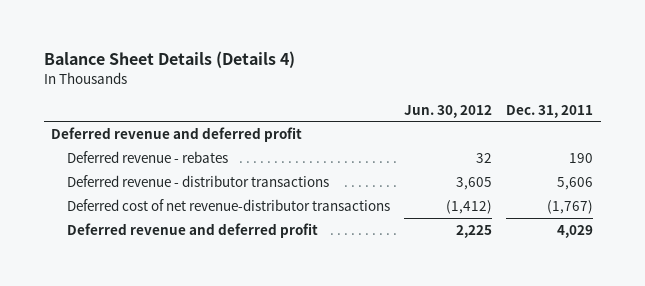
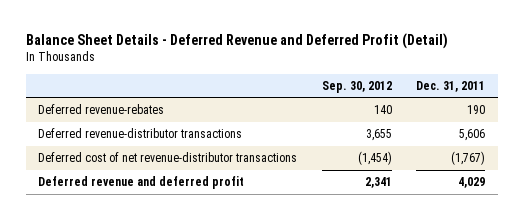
[44,51,296,69] Balance Sheet Details (Details 4) -> [26,33,449,50] Balance Sheet Details - Deferred Revenue and Deferred Profit (Detail)
[404,104,493,118] Jun. 30, 2012 -> none
none -> [321,80,392,93] Sep. 30, 2012
[51,126,303,142] Deferred revenue and deferred profit -> none
[66,150,228,163] Deferred revenue - rebates -> [38,104,165,115] Deferred revenue-rebates
[66,174,329,187] Deferred revenue - distributor transactions -> [38,128,243,139] Deferred revenue-distributor transactions

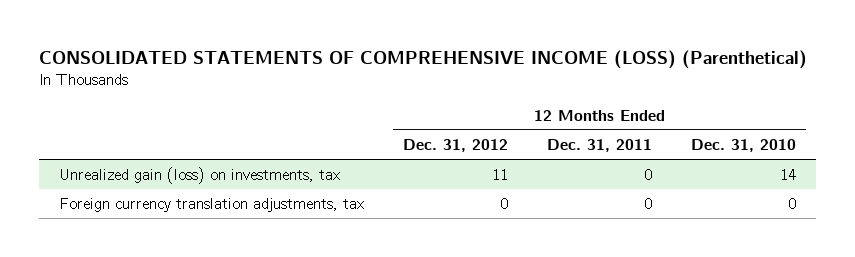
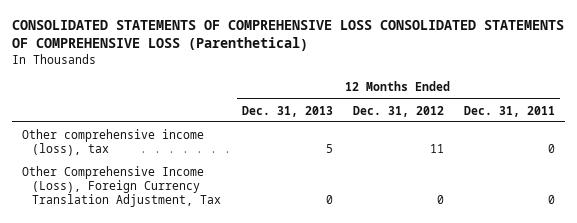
[39,49,808,69] CONSOLIDATED STATEMENTS OF COMPREHENSIVE INCOME (LOSS) (Parenthetical) -> [11,19,564,52] CONSOLIDATED STATEMENTS OF COMPREHENSIVE LOSS CONSOLIDATED STATEMENTS OF COMPREHENSIVE LOSS (Parenthetical)
[691,139,797,153] Dec. 31, 2010 -> none
none -> [241,105,333,117] Dec. 31, 2013
[58,167,340,185] Unrealized gain (loss) on investments, tax -> [21,128,204,156] Other comprehensive income (loss), tax
[58,198,364,213] Foreign currency translation adjustments, tax -> [21,165,222,207] Other Comprehensive Income (Loss), Foreign Currency Translation Adjustment, Tax

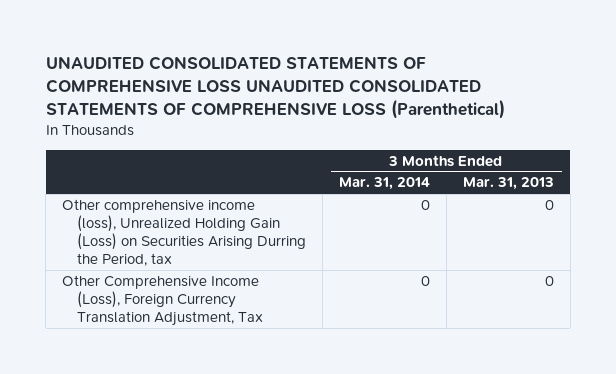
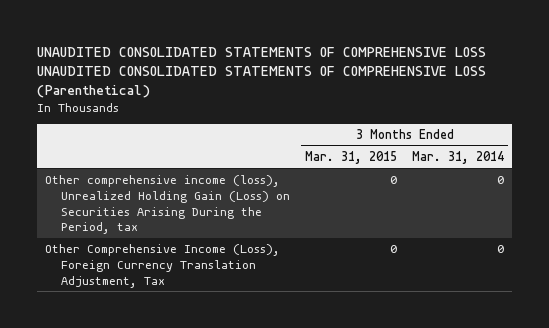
[462,177,554,191] Mar. 31, 2013 -> none
none -> [305,151,398,165] 3 Months Ended Mar. 31, 2015
[62,198,306,267] Other comprehensive income (loss), Unrealized Holding Gain (Loss) on Securities Arising Durring the Period, tax -> [44,175,290,235] Other comprehensive income (loss), Unrealized Holding Gain (Loss) on Securities Arising During the Period, tax

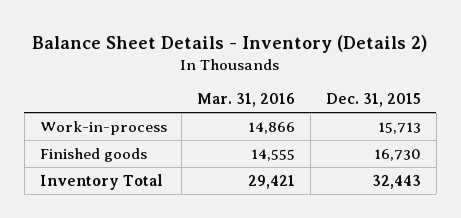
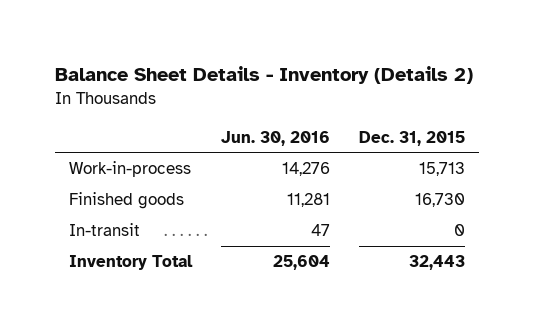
[197,93,296,108] Mar. 31, 2016 -> none
none -> [220,130,330,146] Jun. 30, 2016
none -> [69,223,141,237] In-transit

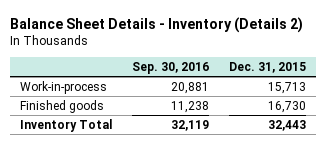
[220,130,330,146] Jun. 30, 2016 -> none
none -> [132,61,210,74] Sep. 30, 2016
[69,223,141,237] In-transit -> none

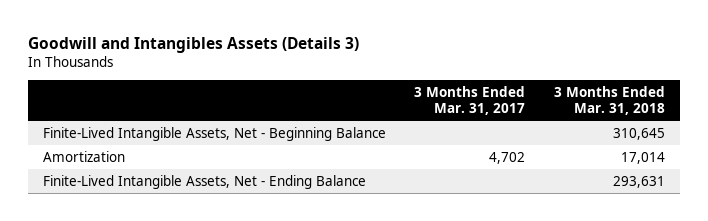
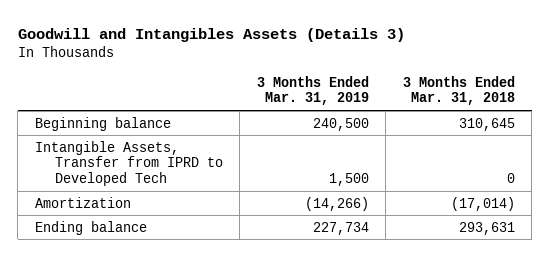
[414,85,526,115] 3 Months Ended Mar. 31, 2017 -> none
none -> [256,75,369,106] 3 Months Ended Mar. 31, 2019
[42,126,386,141] Finite-Lived Intangible Assets, Net - Beginning Balance -> [34,116,171,131] Beginning balance
none -> [34,140,223,187] Intangible Assets, Transfer from IPRD to Developed Tech
[621,151,666,164] 17,014 -> [450,196,515,211] (17,014)
[42,174,366,189] Finite-Lived Intangible Assets, Net - Ending Balance -> [34,220,147,235] Ending balance

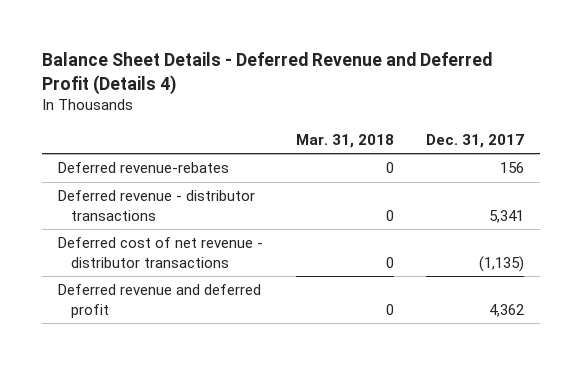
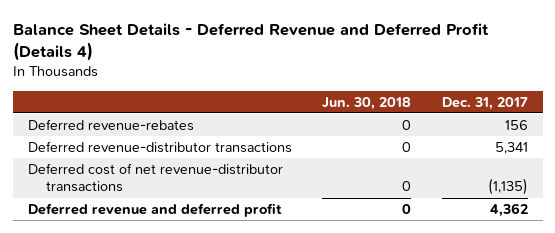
[295,133,394,148] Mar. 31, 2018 -> none
none -> [322,96,412,110] Jun. 30, 2018
[58,190,256,221] Deferred revenue - distributor transactions -> [27,141,292,154] Deferred revenue-distributor transactions
[58,237,264,268] Deferred cost of net revenue - distributor transactions -> [27,163,283,193] Deferred cost of net revenue-distributor transactions

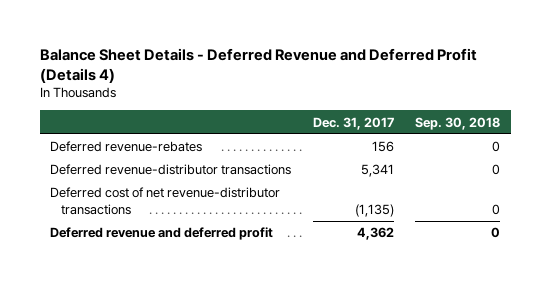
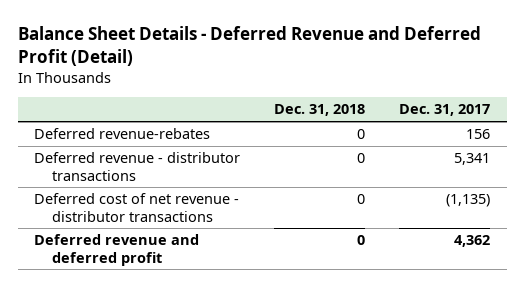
[39,47,477,83] Balance Sheet Details - Deferred Revenue and Deferred Profit (Details 4) -> [17,26,481,66] Balance Sheet Details - Deferred Revenue and Deferred Profit (Detail)
[415,116,501,130] Sep. 30, 2018 -> none
none -> [274,104,366,117] Dec. 31, 2018
[50,164,292,176] Deferred revenue-distributor transactions -> [34,152,241,181] Deferred revenue - distributor transactions
[50,187,281,215] Deferred cost of net revenue-distributor transactions -> [34,193,240,222] Deferred cost of net revenue - distributor transactions

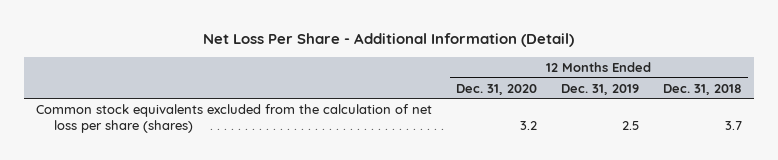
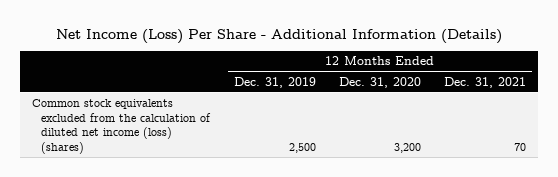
[203,33,575,48] Net Loss Per Share - Additional Information (Detail) -> [56,28,503,44] Net Income (Loss) Per Share - Additional Information (Details)
[663,83,743,95] Dec. 31, 2018 -> none
none -> [444,76,527,88] Dec. 31, 2021
[36,103,433,134] Common stock equivalents excluded from the calculation of net loss per share (shares) -> [31,99,212,154] Common stock equivalents excluded from the calculation of diluted net income (loss) (shares)
[520,121,538,131] 3.2 -> [393,142,421,153] 3,200
[622,121,640,131] 2.5 -> [288,142,316,153] 2,500

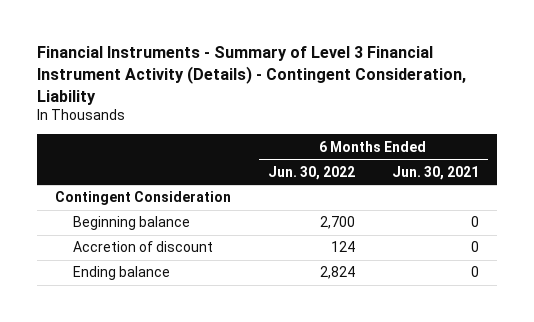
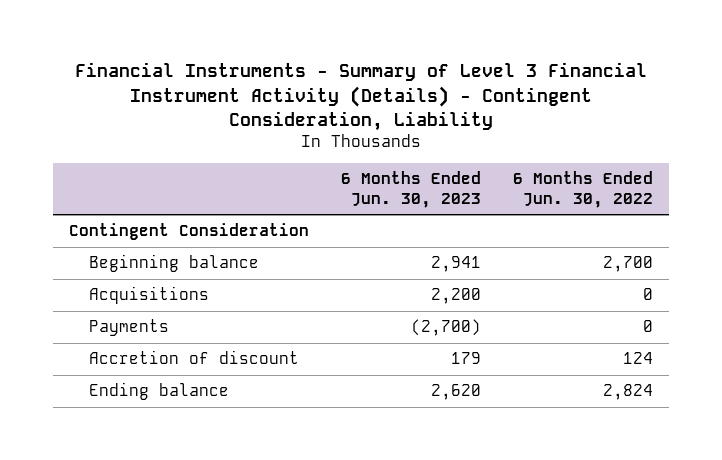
[391,165,479,180] Jun. 30, 2021 -> none
none -> [341,170,482,208] 6 Months Ended Jun. 30, 2023
none -> [89,286,210,305] Acquisitions
none -> [89,319,170,337] Payments

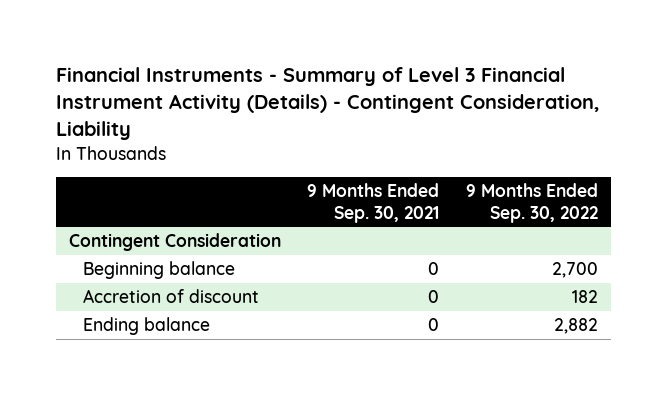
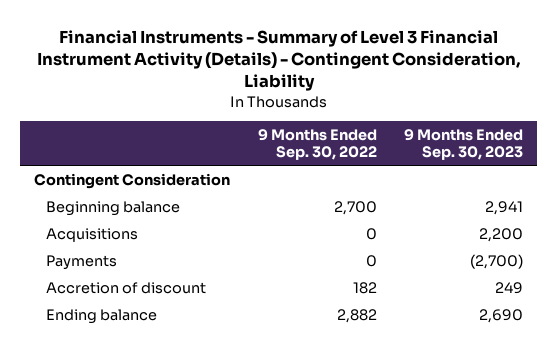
[307,183,440,223] 9 Months Ended Sep. 30, 2021 -> none
none -> [404,129,524,160] 9 Months Ended Sep. 30, 2023
none -> [46,227,139,242] Acquisitions
none -> [46,254,118,270] Payments

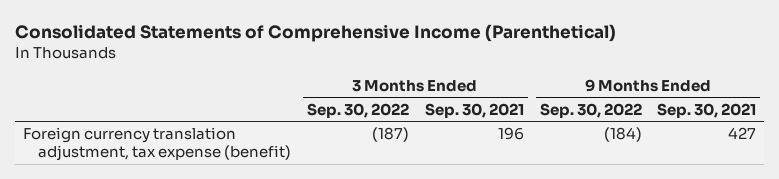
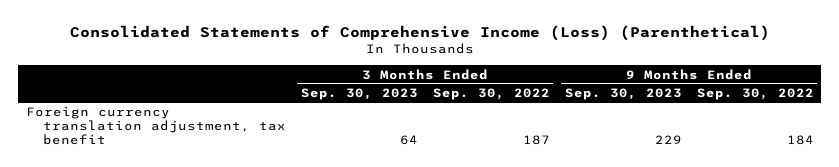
[14,24,616,43] Consolidated Statements of Comprehensive Income (Parenthetical) -> [69,24,770,41] Consolidated Statements of Comprehensive Income (Loss) (Parenthetical)
[424,102,524,118] Sep. 30, 2021 -> none
[657,102,757,118] Sep. 30, 2021 -> none
none -> [300,88,418,101] Sep. 30, 2023
none -> [564,88,682,101] Sep. 30, 2023
[22,127,292,162] Foreign currency translation adjustment, tax expense (benefit) -> [25,106,286,146] Foreign currency translation adjustment, tax benefit
[371,127,409,143] (187) -> [522,135,550,146] 187
[603,127,642,143] (184) -> [786,135,814,146] 184

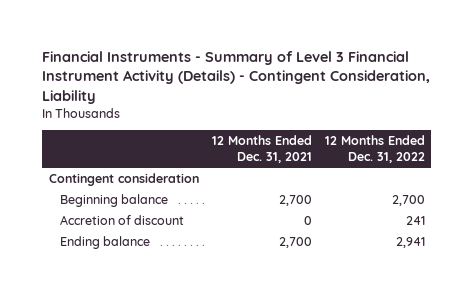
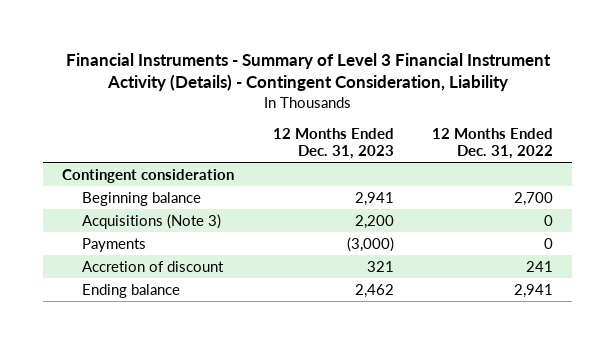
[211,135,312,163] 12 Months Ended Dec. 31, 2021 -> none
none -> [272,127,394,159] 12 Months Ended Dec. 31, 2023
none -> [81,213,221,229] Acquisitions (Note 3)
none -> [81,237,146,252] Payments

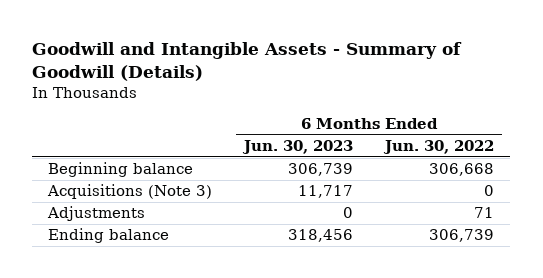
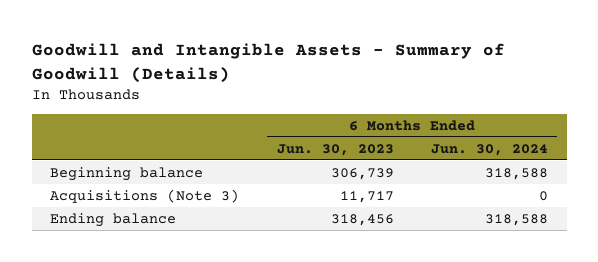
[383,140,495,155] Jun. 30, 2022 -> none
none -> [430,143,548,156] Jun. 30, 2024
[47,206,146,222] Adjustments -> none

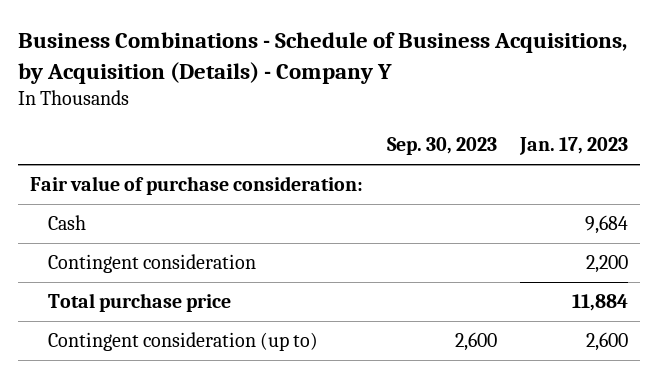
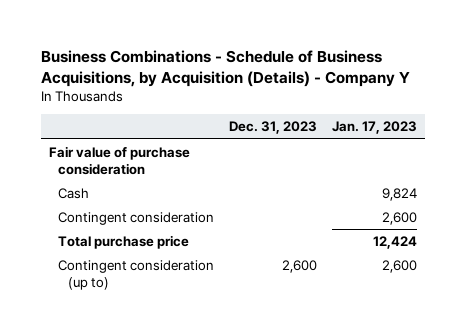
[386,137,497,156] Sep. 30, 2023 -> none
none -> [229,121,318,135] Dec. 31, 2023
[29,176,363,196] Fair value of purchase consideration: -> [48,145,190,175] Fair value of purchase consideration
[585,215,629,235] 9,684 -> [382,187,418,201] 9,824
[586,255,629,274] 2,200 -> [382,211,418,225] 2,600
[572,294,629,312] 11,884 -> [373,235,418,249] 12,424

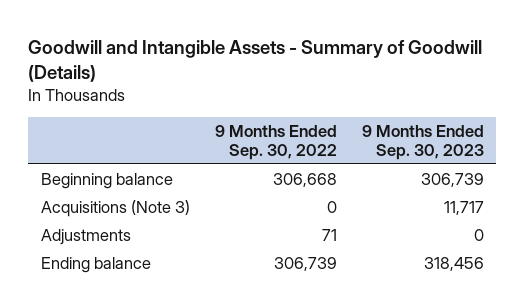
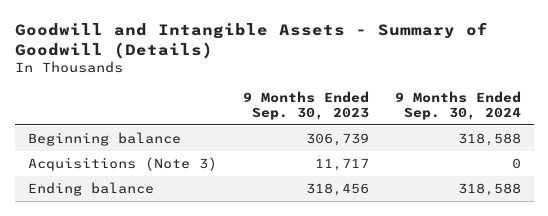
[214,124,337,160] 9 Months Ended Sep. 30, 2022 -> none
none -> [394,90,521,120] 9 Months Ended Sep. 30, 2024
[40,228,131,245] Adjustments -> none

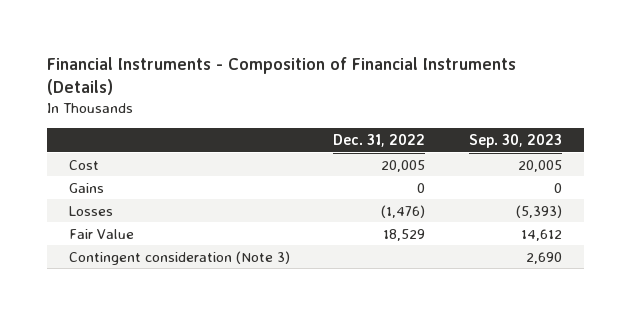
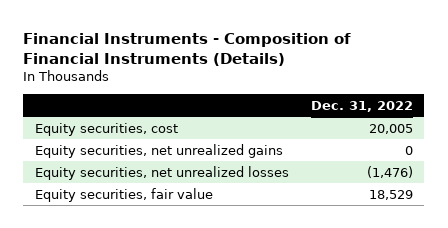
[469,134,563,149] Sep. 30, 2023 -> none
[68,250,290,265] Contingent consideration (Note 3) -> none
[68,159,99,170] Cost -> [34,122,178,136] Equity securities, cost
[68,182,104,193] Gains -> [34,143,283,158] Equity securities, net unrealized gains
[68,205,113,216] Losses -> [34,165,289,180] Equity securities, net unrealized losses
[68,228,134,239] Fair Value -> [34,187,213,202] Equity securities, fair value

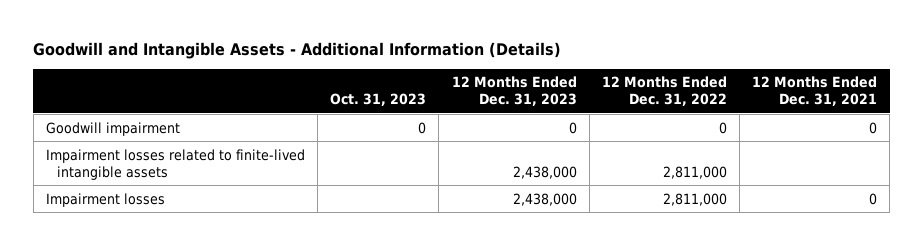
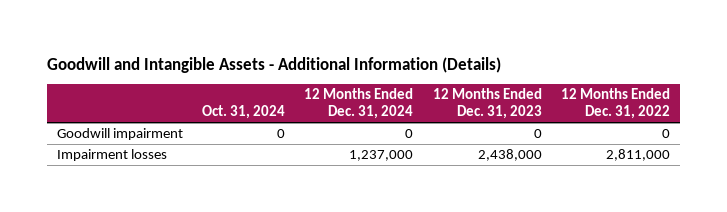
[330,93,427,107] Oct. 31, 2023 -> none
[752,76,878,107] 12 Months Ended Dec. 31, 2021 -> none
none -> [202,105,286,120] Oct. 31, 2024
none -> [304,88,414,120] 12 Months Ended Dec. 31, 2024
[45,148,305,180] Impairment losses related to finite-lived intangible assets -> none

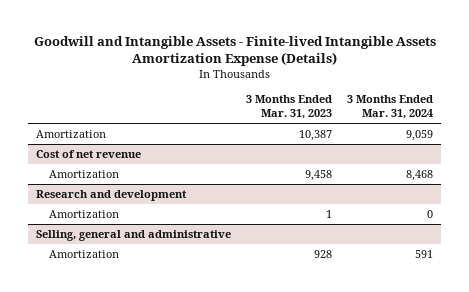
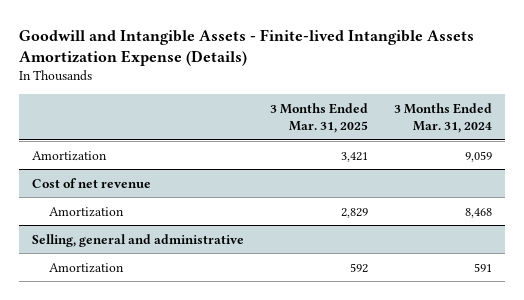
[246,95,333,120] 3 Months Ended Mar. 31, 2023 -> none
none -> [270,102,369,134] 3 Months Ended Mar. 31, 2025
[35,190,187,202] Research and development -> none
[49,210,120,219] Amortization -> none

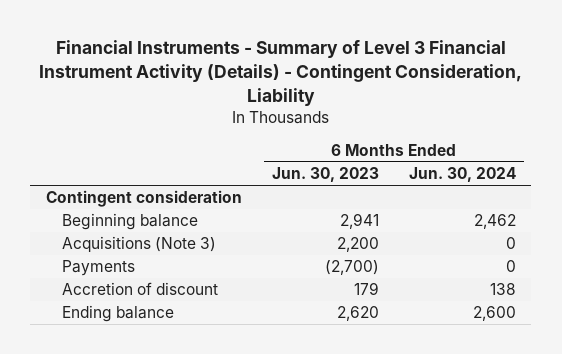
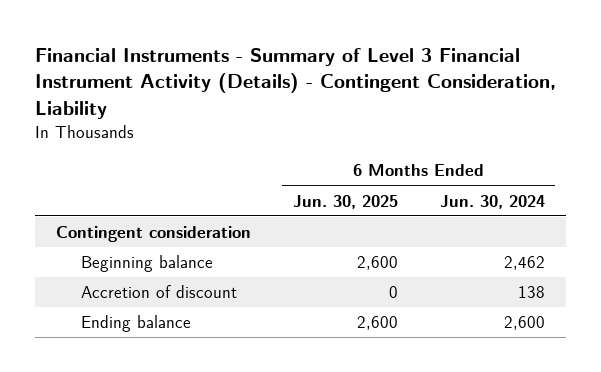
[271,167,379,183] Jun. 30, 2023 -> none
none -> [292,194,398,209] Jun. 30, 2025
[62,236,217,253] Acquisitions (Note 3) -> none
[62,260,136,277] Payments -> none

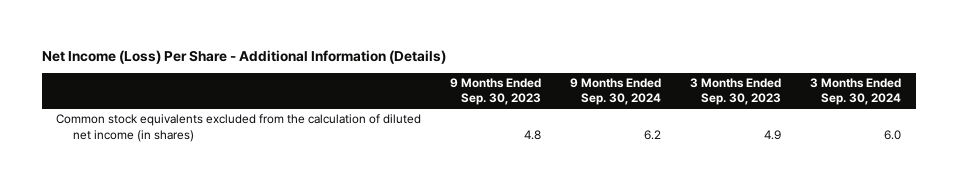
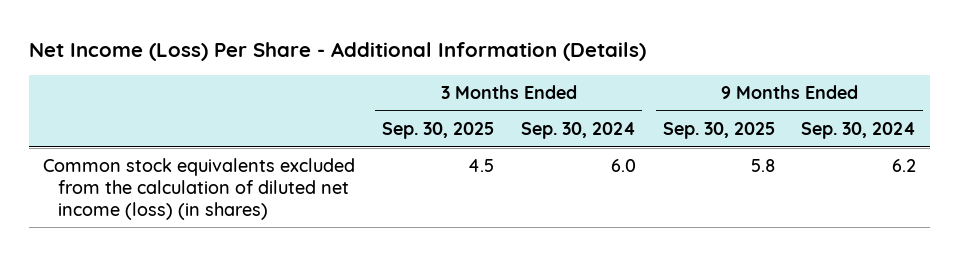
[450,78,542,106] 9 Months Ended Sep. 30, 2023 -> none
[690,78,782,106] 3 Months Ended Sep. 30, 2023 -> none
none -> [381,122,494,140] Sep. 30, 2025
none -> [662,122,775,140] Sep. 30, 2025
[56,114,422,142] Common stock equivalents excluded from the calculation of diluted net income (in shares) -> [42,158,355,220] Common stock equivalents excluded from the calculation of diluted net income (loss) (in shares)

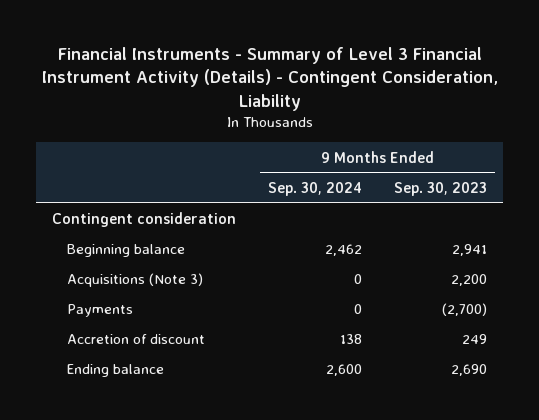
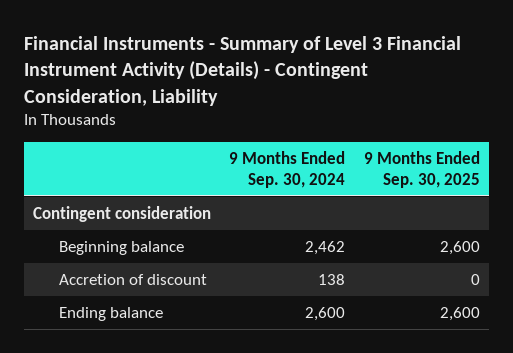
[394,181,488,196] Sep. 30, 2023 -> none
none -> [363,151,480,188] 9 Months Ended Sep. 30, 2025
[67,273,204,288] Acquisitions (Note 3) -> none
[67,304,134,318] Payments -> none

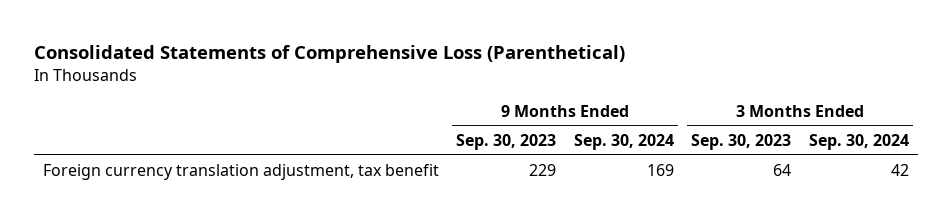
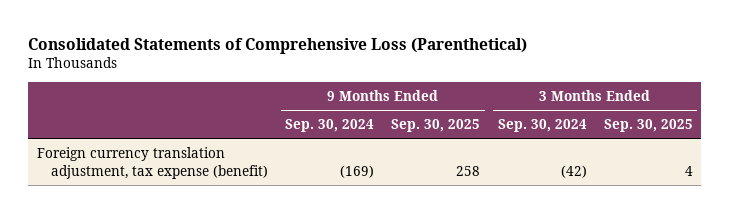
[456,134,557,151] Sep. 30, 2023 -> none
[691,134,792,151] Sep. 30, 2023 -> none
none -> [391,119,481,133] Sep. 30, 2025
none -> [603,119,693,133] Sep. 30, 2025
[42,164,439,181] Foreign currency translation adjustment, tax benefit -> [36,147,268,179] Foreign currency translation adjustment, tax expense (benefit)
[646,164,674,177] 169 -> [340,164,375,178] (169)
[890,164,909,177] 42 -> [560,164,587,178] (42)

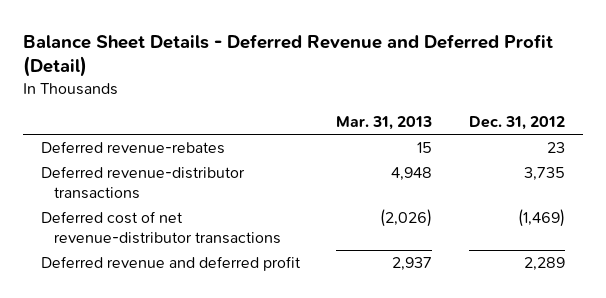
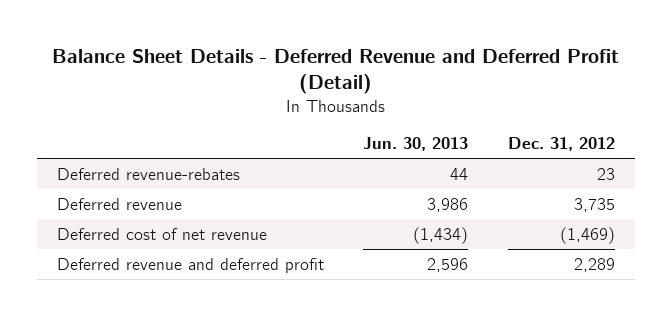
[336,116,433,131] Mar. 31, 2013 -> none
none -> [363,137,469,152] Jun. 30, 2013
[41,165,246,200] Deferred revenue-distributor transactions -> [56,197,182,210] Deferred revenue
[41,210,281,245] Deferred cost of net revenue-distributor transactions -> [56,227,267,240] Deferred cost of net revenue

